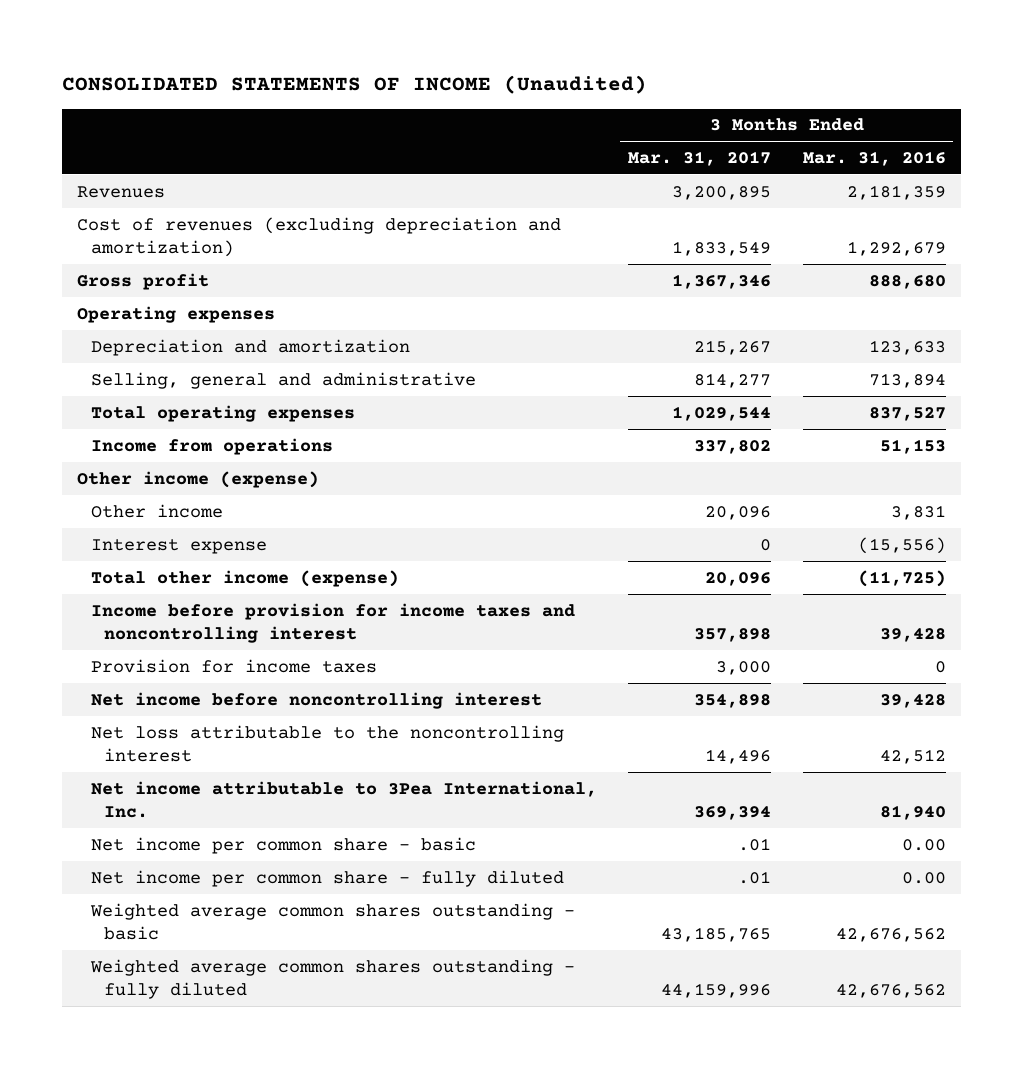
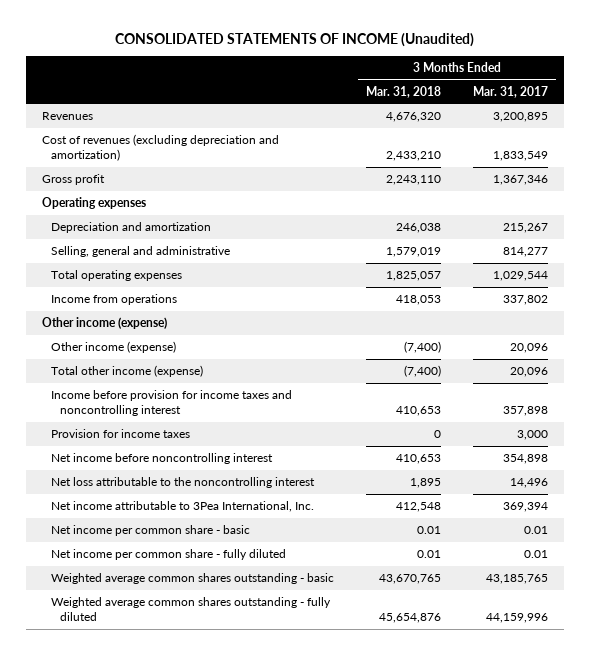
[802,150,946,166] Mar. 31, 2016 -> none
none -> [365,85,441,98] Mar. 31, 2018
[90,538,267,554] Interest expense -> none
[90,503,223,518] Other income -> [50,341,176,354] Other income (expense)
[738,837,772,851] .01 -> [523,526,548,535] 0.01
[738,870,772,884] .01 -> [523,550,548,559] 0.01

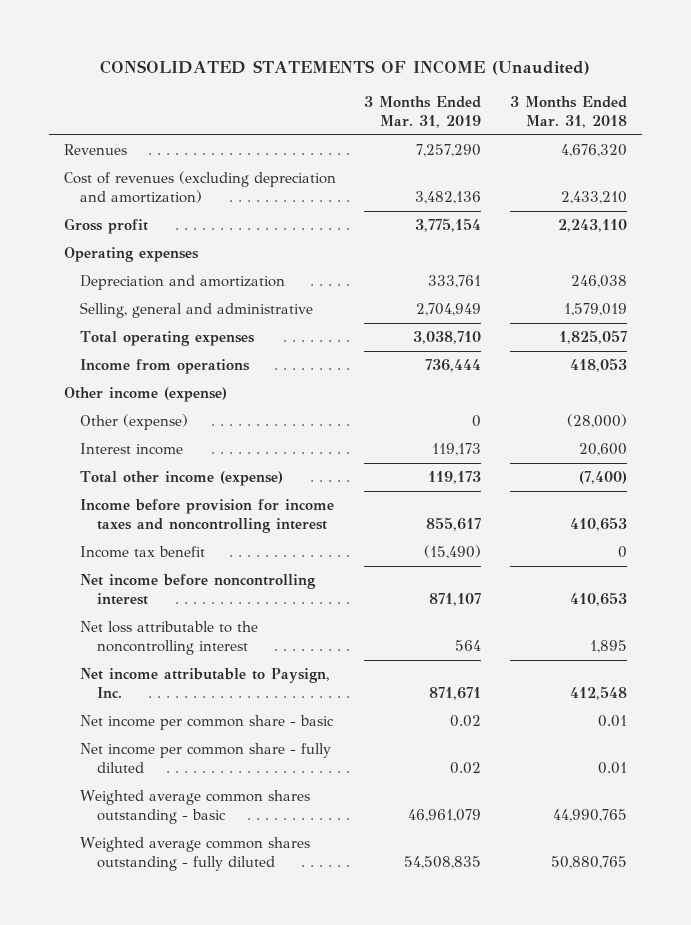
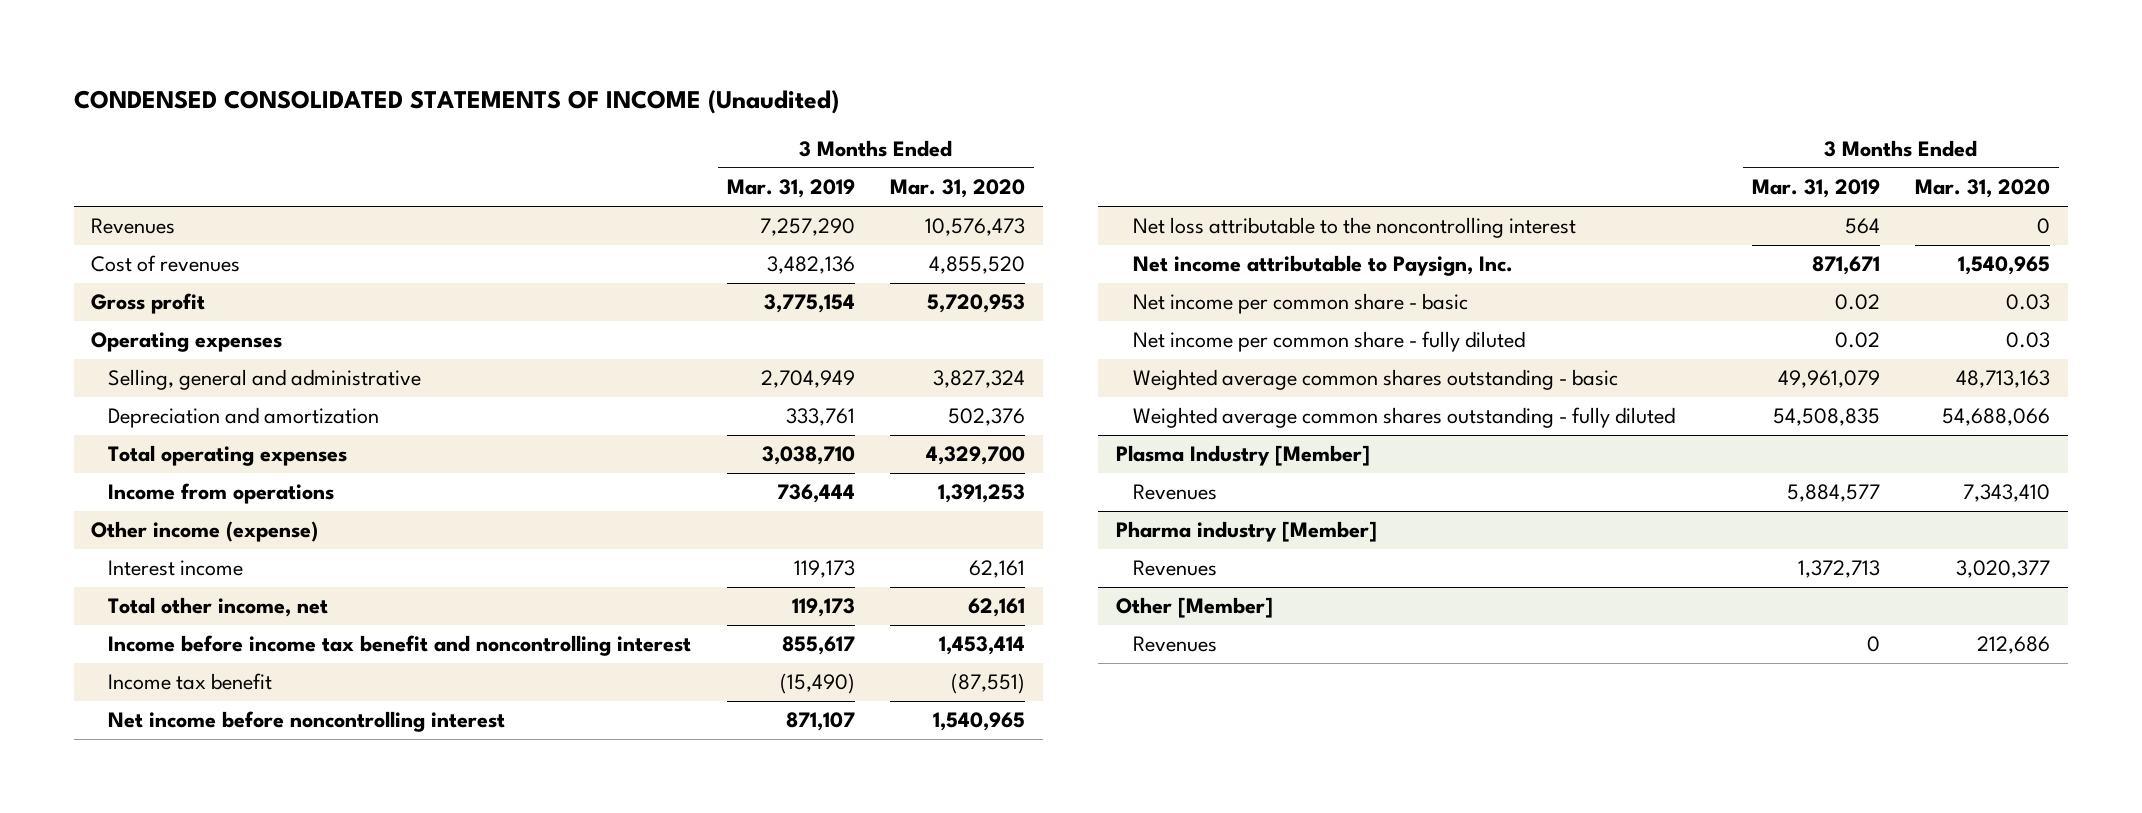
[100,59,591,75] CONSOLIDATED STATEMENTS OF INCOME (Unaudited) -> [73,89,839,114] CONDENSED CONSOLIDATED STATEMENTS OF INCOME (Unaudited)
[510,95,628,128] 3 Months Ended Mar. 31, 2018 -> none
none -> [890,179,1026,199] Mar. 31, 2020
[63,171,336,203] Cost of revenues (excluding depreciation and amortization) -> [91,255,241,273] Cost of revenues
[80,275,286,291] Depreciation and amortization -> [108,407,380,429] Depreciation and amortization
[80,414,189,431] Other (expense) -> none
[80,471,284,487] Total other income (expense) -> [108,597,329,618] Total other income, net
[80,499,335,533] Income before provision for income taxes and noncontrolling interest -> [108,635,692,657] Income before income tax benefit and noncontrolling interest
[408,808,482,822] 46,961,079 -> [1777,370,1880,389] 49,961,079
none -> [1116,445,1371,467] Plasma Industry [Member]
none -> [1132,484,1217,501] Revenues
none -> [1116,521,1378,543] Pharma industry [Member]
none -> [1132,560,1217,577] Revenues
none -> [1116,597,1274,619] Other [Member]
none -> [1132,636,1217,653] Revenues

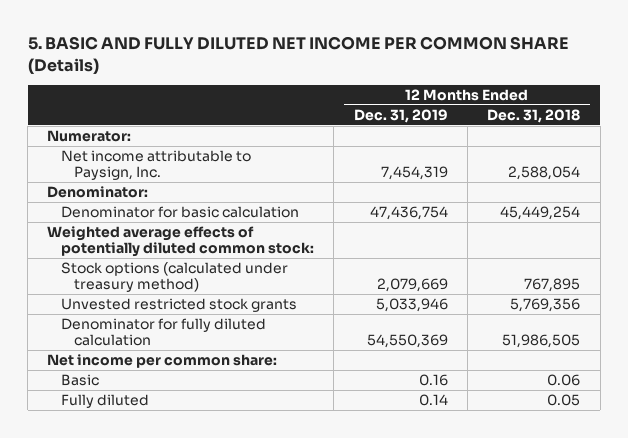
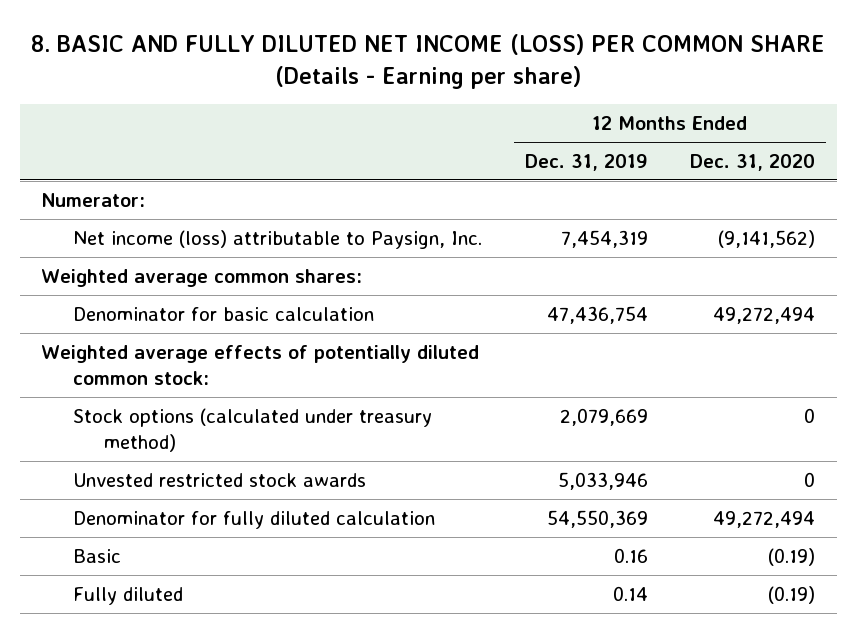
[27,36,569,74] 5. BASIC AND FULLY DILUTED NET INCOME PER COMMON SHARE (Details) -> [31,33,826,89] 8. BASIC AND FULLY DILUTED NET INCOME (LOSS) PER COMMON SHARE (Details - Earning per share)
[487,108,581,123] Dec. 31, 2018 -> none
none -> [690,153,816,171] Dec. 31, 2020
[47,186,149,199] Denominator: -> none
[60,150,251,181] Net income attributable to Paysign, Inc. -> [72,229,482,249] Net income (loss) attributable to Paysign, Inc.
none -> [41,268,363,287] Weighted average common shares:
[60,298,297,313] Unvested restricted stock grants -> [72,472,366,487] Unvested restricted stock awards
[47,354,278,369] Net income per common share: -> none

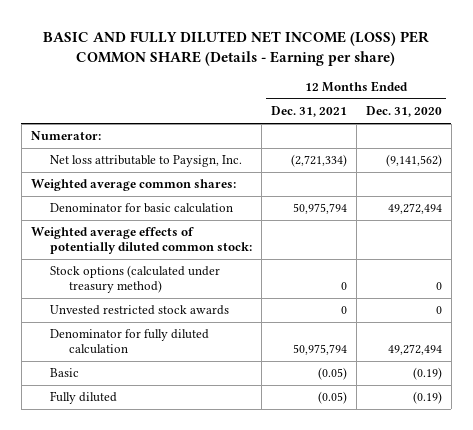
[31,33,826,89] 8. BASIC AND FULLY DILUTED NET INCOME (LOSS) PER COMMON SHARE (Details - Earning per share) -> [43,30,430,66] BASIC AND FULLY DILUTED NET INCOME (LOSS) PER COMMON SHARE (Details - Earning per share)
[524,153,648,171] Dec. 31, 2019 -> none
none -> [270,106,347,118] Dec. 31, 2021
[72,229,482,249] Net income (loss) attributable to Paysign, Inc. -> [50,155,243,168] Net loss attributable to Paysign, Inc.

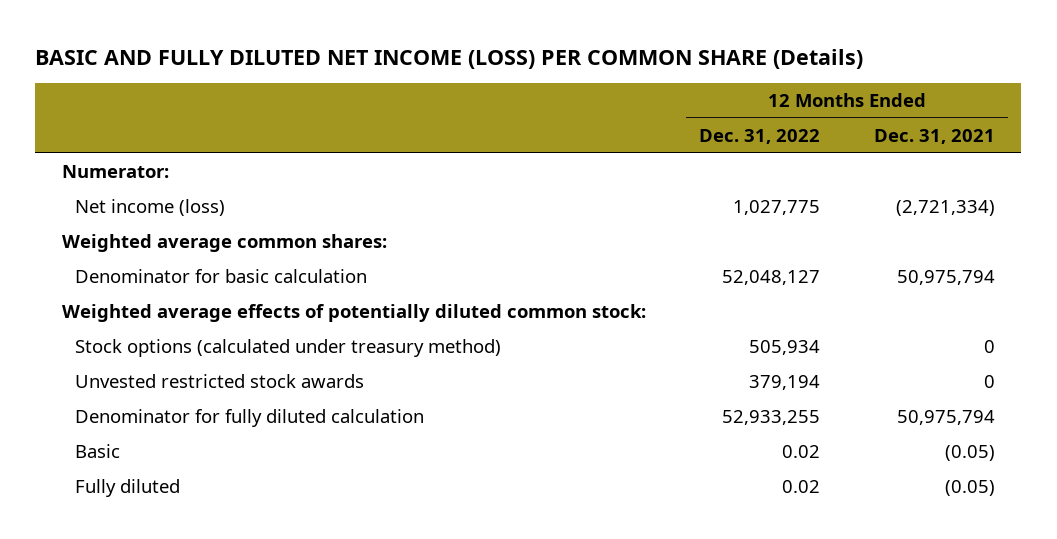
[43,30,430,66] BASIC AND FULLY DILUTED NET INCOME (LOSS) PER COMMON SHARE (Details - Earning per share) -> [35,48,864,69] BASIC AND FULLY DILUTED NET INCOME (LOSS) PER COMMON SHARE (Details)
[365,106,442,118] Dec. 31, 2020 -> none
none -> [699,128,821,144] Dec. 31, 2022
[50,155,243,168] Net loss attributable to Paysign, Inc. -> [75,199,226,217] Net income (loss)

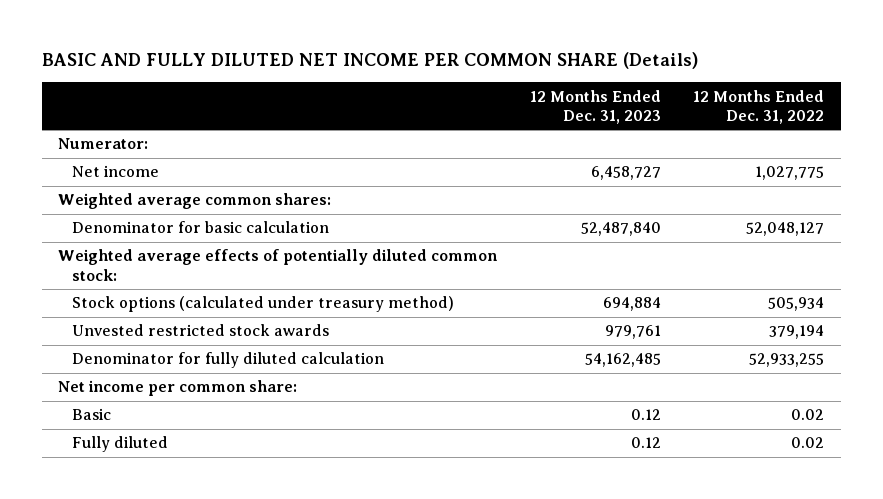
[35,48,864,69] BASIC AND FULLY DILUTED NET INCOME (LOSS) PER COMMON SHARE (Details) -> [41,52,698,70] BASIC AND FULLY DILUTED NET INCOME PER COMMON SHARE (Details)
[873,128,995,144] Dec. 31, 2021 -> none
none -> [529,89,661,124] 12 Months Ended Dec. 31, 2023
[75,199,226,217] Net income (loss) -> [71,165,159,178] Net income
none -> [58,380,298,397] Net income per common share:

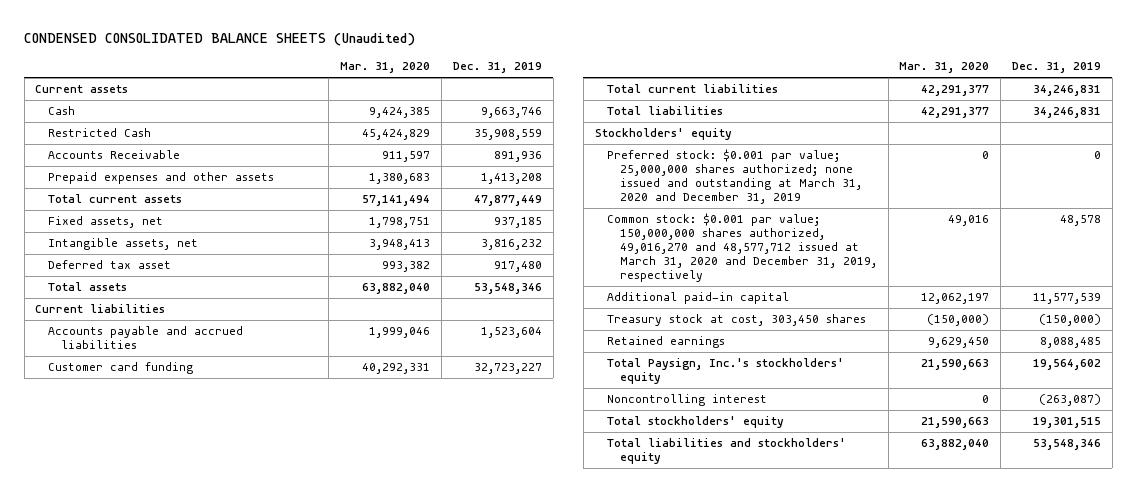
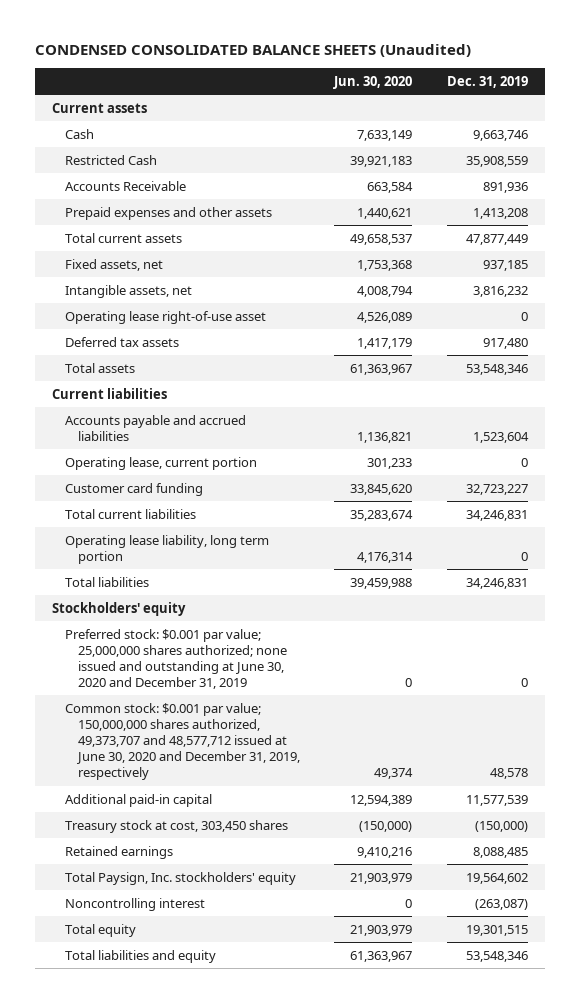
[340,62,431,74] Mar. 31, 2020 -> none
none -> [333,75,413,89] Jun. 30, 2020
none -> [64,310,266,324] Operating lease right-of-use asset
[48,260,172,270] Deferred tax asset -> [64,336,179,347] Deferred tax assets
none -> [64,456,257,470] Operating lease, current portion
none -> [64,534,269,564] Operating lease liability, long term portion
[607,149,862,205] Preferred stock: $0.001 par value; 25,000,000 shares authorized; none issued and outstanding at March 31, 2020 and December 31, 2019 -> [64,628,287,690] Preferred stock: $0.001 par value; 25,000,000 shares authorized; none issued and outstanding at June 30, 2020 and December 31, 2019
[607,213,877,283] Common stock: $0.001 par value; 150,000,000 shares authorized, 49,016,270 and 48,577,712 issued at March 31, 2020 and December 31, 2019, respectively -> [64,702,300,781] Common stock: $0.001 par value; 150,000,000 shares authorized, 49,373,707 and 48,577,712 issued at June 30, 2020 and December 31, 2019, respectively
[607,358,845,385] Total Paysign, Inc.'s stockholders' equity -> [64,871,296,885] Total Paysign, Inc. stockholders' equity
[607,416,785,429] Total stockholders' equity -> [64,923,136,937] Total equity
[607,438,847,465] Total liabilities and stockholders' equity -> [64,949,216,963] Total liabilities and equity

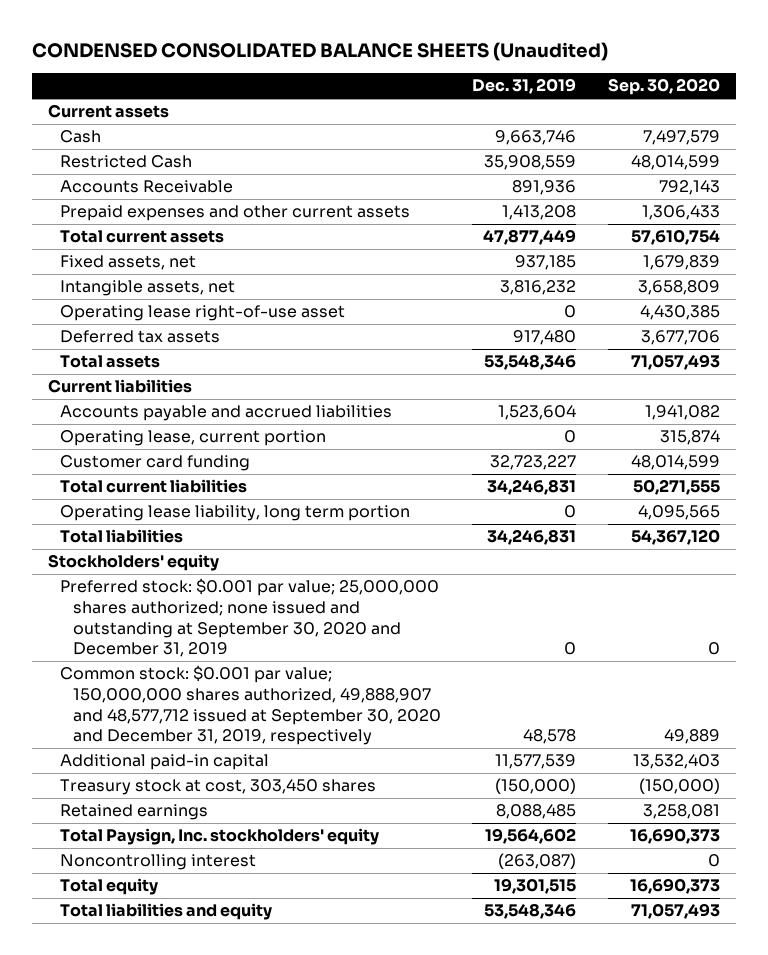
[333,75,413,89] Jun. 30, 2020 -> none
none -> [608,78,721,96] Sep. 30, 2020
[64,206,272,220] Prepaid expenses and other assets -> [60,205,411,222] Prepaid expenses and other current assets
[64,628,287,690] Preferred stock: $0.001 par value; 25,000,000 shares authorized; none issued and outstanding at June 30, 2020 and December 31, 2019 -> [60,578,440,658] Preferred stock: $0.001 par value; 25,000,000 shares authorized; none issued and outstanding at September 30, 2020 and December 31, 2019
[64,702,300,781] Common stock: $0.001 par value; 150,000,000 shares authorized, 49,373,707 and 48,577,712 issued at June 30, 2020 and December 31, 2019, respectively -> [60,665,441,746] Common stock: $0.001 par value; 150,000,000 shares authorized, 49,888,907 and 48,577,712 issued at September 30, 2020 and December 31, 2019, respectively

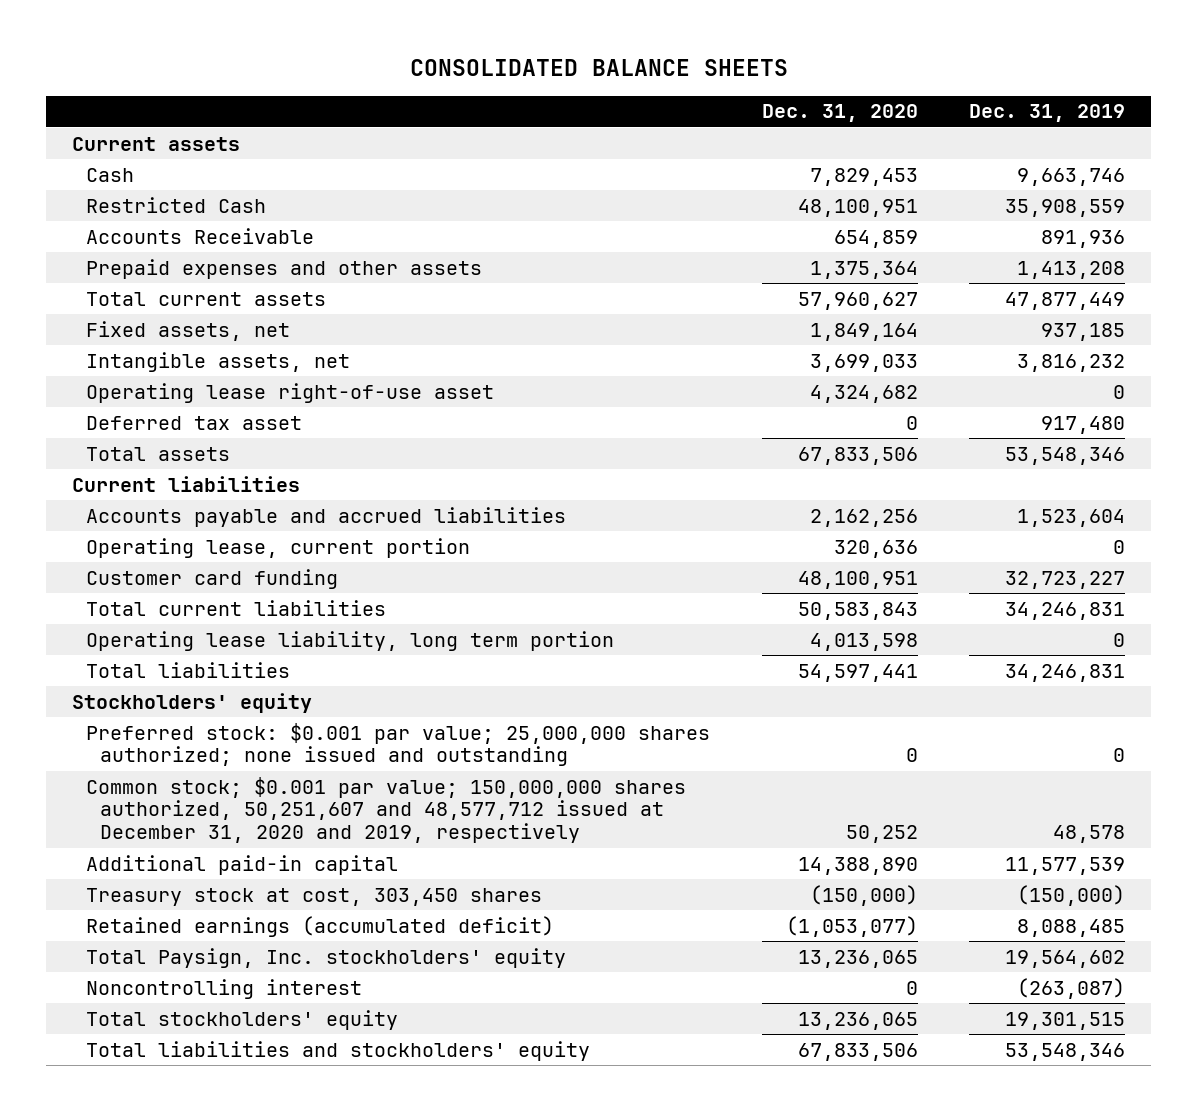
[31,41,608,61] CONDENSED CONSOLIDATED BALANCE SHEETS (Unaudited) -> [409,59,788,77] CONSOLIDATED BALANCE SHEETS
[608,78,721,96] Sep. 30, 2020 -> none
none -> [761,104,918,123] Dec. 31, 2020
[60,205,411,222] Prepaid expenses and other current assets -> [85,258,482,279] Prepaid expenses and other assets
[60,330,221,344] Deferred tax assets -> [85,415,302,430] Deferred tax asset
[60,578,440,658] Preferred stock: $0.001 par value; 25,000,000 shares authorized; none issued and outstanding at September 30, 2020 and December 31, 2019 -> [85,722,710,767] Preferred stock: $0.001 par value; 25,000,000 shares authorized; none issued and outstanding
[60,665,441,746] Common stock: $0.001 par value; 150,000,000 shares authorized, 49,888,907 and 48,577,712 issued at September 30, 2020 and December 31, 2019, respectively -> [85,776,686,844] Common stock; $0.001 par value; 150,000,000 shares authorized, 50,251,607 and 48,577,712 issued at December 31, 2020 and 2019, respectively
[60,804,209,821] Retained earnings -> [85,915,554,937] Retained earnings (accumulated deficit)
[60,878,159,896] Total equity -> [85,1009,398,1030] Total stockholders' equity
[60,903,273,921] Total liabilities and equity -> [85,1040,590,1061] Total liabilities and stockholders' equity

